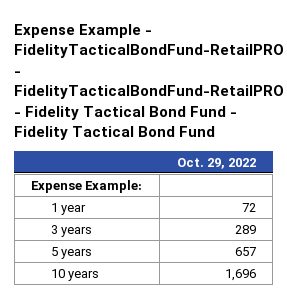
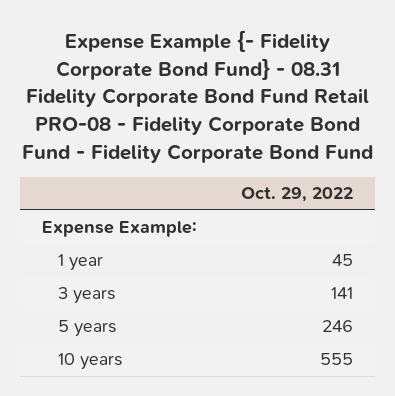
[14,23,285,141] Expense Example - FidelityTacticalBondFund-RetailPRO - FidelityTacticalBondFund-RetailPRO - Fidelity Tactical Bond Fund - Fidelity Tactical Bond Fund -> [21,29,373,164] Expense Example {- Fidelity Corporate Bond Fund} - 08.31 Fidelity Corporate Bond Fund Retail PRO-08 - Fidelity Corporate Bond Fund - Fidelity Corporate Bond Fund
[241,202,256,212] 72 -> [332,254,354,267] 45
[234,224,256,234] 289 -> [331,287,354,300] 141
[234,246,256,256] 657 -> [322,320,354,333] 246
[224,268,256,281] 1,696 -> [320,353,354,366] 555

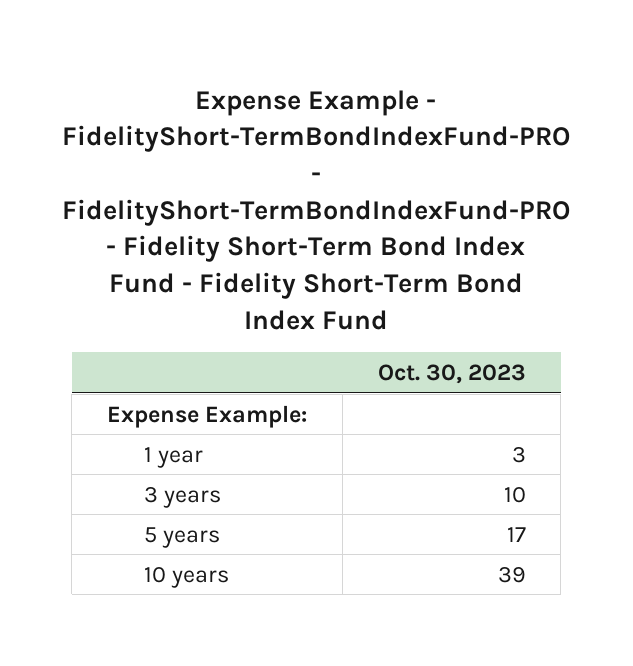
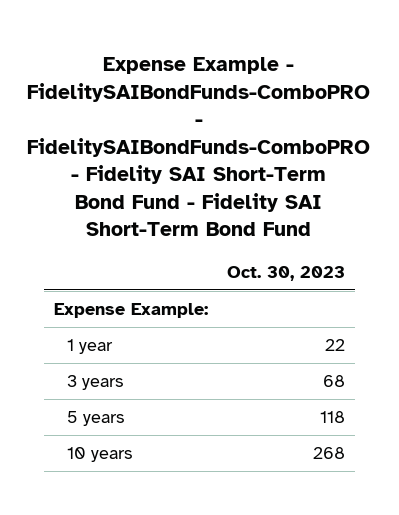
[62,89,571,330] Expense Example - FidelityShort-TermBondIndexFund-PRO - FidelityShort-TermBondIndexFund-PRO - Fidelity Short-Term Bond Index Fund - Fidelity Short-Term Bond Index Fund -> [27,57,371,236] Expense Example - FidelitySAIBondFunds-ComboPRO - FidelitySAIBondFunds-ComboPRO - Fidelity SAI Short-Term Bond Fund - Fidelity SAI Short-Term Bond Fund
[511,446,526,463] 3 -> [325,339,346,352] 22
[503,486,526,503] 10 -> [323,375,346,388] 68
[506,526,526,542] 17 -> [320,411,346,424] 118
[497,566,526,583] 39 -> [313,447,346,460] 268

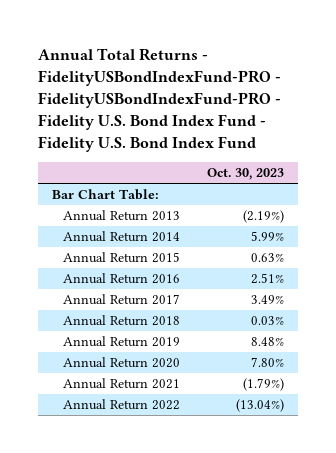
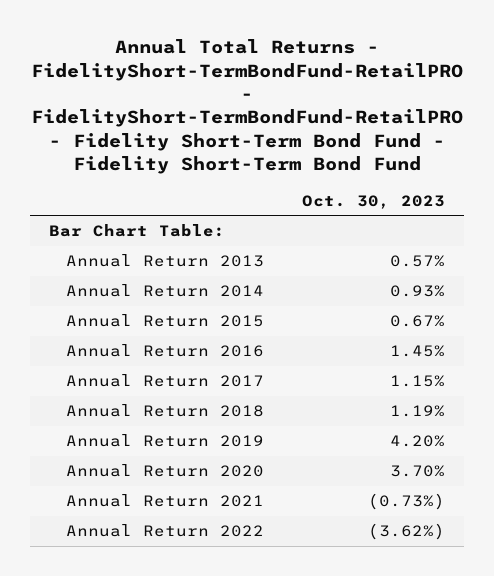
[38,48,282,152] Annual Total Returns - FidelityUSBondIndexFund-PRO - FidelityUSBondIndexFund-PRO - Fidelity U.S. Bond Index Fund - Fidelity U.S. Bond Index Fund -> [31,39,464,175] Annual Total Returns - FidelityShort-TermBondFund-RetailPRO - FidelityShort-TermBondFund-RetailPRO - Fidelity Short-Term Bond Fund - Fidelity Short-Term Bond Fund
[243,210,285,224] (2.19%) -> [389,255,445,268] 0.57%
[251,231,285,242] 5.99% -> [389,285,445,298] 0.93%
[251,253,285,263] 0.63% -> [389,315,445,328] 0.67%
[251,273,285,285] 2.51% -> [389,345,445,358] 1.45%
[251,295,285,305] 3.49% -> [389,375,445,388] 1.15%
[251,316,285,326] 0.03% -> [389,405,445,418] 1.19%
[251,337,285,347] 8.48% -> [389,435,445,448] 4.20%
[251,357,285,368] 7.80% -> [389,465,445,478] 3.70%
[243,378,285,392] (1.79%) -> [367,493,445,511] (0.73%)
[236,399,285,413] (13.04%) -> [367,523,445,541] (3.62%)

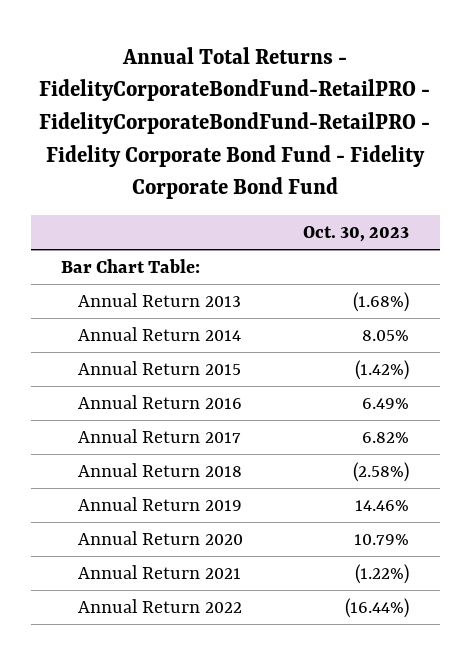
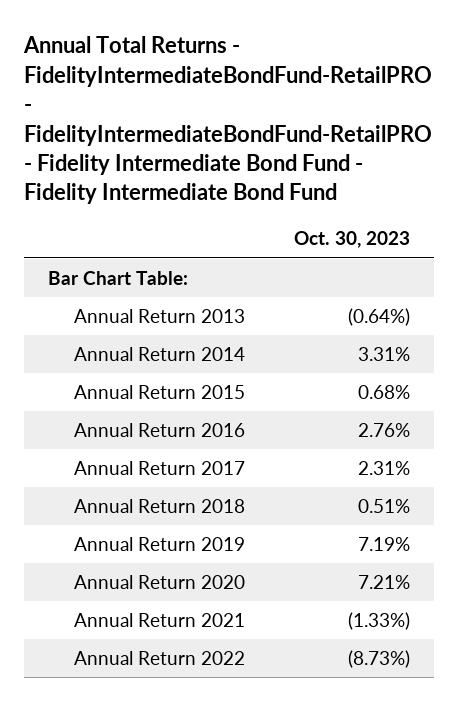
[39,46,431,200] Annual Total Returns - FidelityCorporateBondFund-RetailPRO - FidelityCorporateBondFund-RetailPRO - Fidelity Corporate Bond Fund - Fidelity Corporate Bond Fund -> [22,36,432,205] Annual Total Returns - FidelityIntermediateBondFund-RetailPRO - FidelityIntermediateBondFund-RetailPRO - Fidelity Intermediate Bond Fund - Fidelity Intermediate Bond Fund
[353,291,410,312] (1.68%) -> [347,307,410,326] (0.64%)
[362,329,410,341] 8.05% -> [357,346,410,361] 3.31%
[355,359,410,380] (1.42%) -> [357,384,410,399] 0.68%
[362,397,410,409] 6.49% -> [357,422,410,437] 2.76%
[362,431,410,443] 6.82% -> [357,460,410,475] 2.31%
[353,461,410,482] (2.58%) -> [357,498,410,513] 0.51%
[355,499,410,511] 14.46% -> [357,536,410,551] 7.19%
[354,533,410,545] 10.79% -> [357,574,410,589] 7.21%
[355,563,410,584] (1.22%) -> [347,611,410,630] (1.33%)
[345,597,410,618] (16.44%) -> [347,649,410,668] (8.73%)

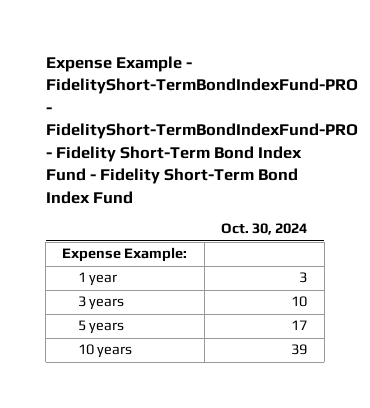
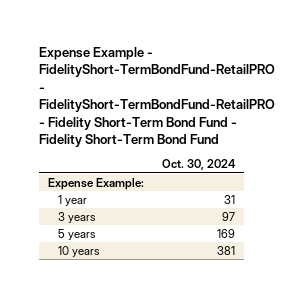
[45,55,358,204] Expense Example - FidelityShort-TermBondIndexFund-PRO - FidelityShort-TermBondIndexFund-PRO - Fidelity Short-Term Bond Index Fund - Fidelity Short-Term Bond Index Fund -> [39,46,276,148] Expense Example - FidelityShort-TermBondFund-RetailPRO - FidelityShort-TermBondFund-RetailPRO - Fidelity Short-Term Bond Fund - Fidelity Short-Term Bond Fund
[299,272,308,284] 3 -> [224,194,236,204] 31
[291,296,308,308] 10 -> [222,211,236,221] 97
[291,320,308,331] 17 -> [217,228,236,238] 169
[291,344,308,356] 39 -> [217,245,236,255] 381

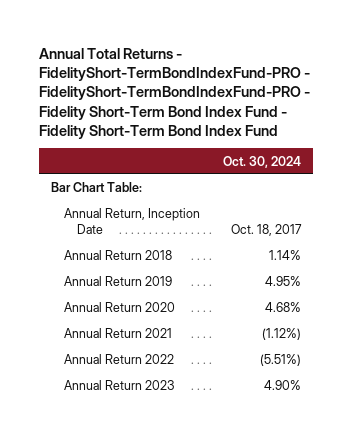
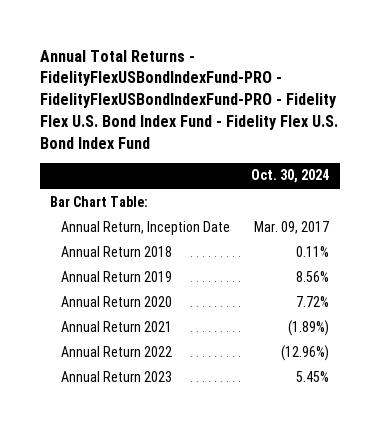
[39,47,311,139] Annual Total Returns - FidelityShort-TermBondIndexFund-PRO - FidelityShort-TermBondIndexFund-PRO - Fidelity Short-Term Bond Index Fund - Fidelity Short-Term Bond Index Fund -> [39,49,338,149] Annual Total Returns - FidelityFlexUSBondIndexFund-PRO - FidelityFlexUSBondIndexFund-PRO - Fidelity Flex U.S. Bond Index Fund - Fidelity Flex U.S. Bond Index Fund
[231,224,303,237] Oct. 18, 2017 -> [254,220,330,234] Mar. 09, 2017
[269,250,302,261] 1.14% -> [296,245,330,257] 0.11%
[265,276,302,287] 4.95% -> [296,270,330,282] 8.56%
[265,302,302,313] 4.68% -> [296,295,330,307] 7.72%
[262,328,302,341] (1.12%) -> [288,319,330,336] (1.89%)
[260,354,302,367] (5.51%) -> [281,344,330,361] (12.96%)
[264,380,302,391] 4.90% -> [296,370,330,382] 5.45%

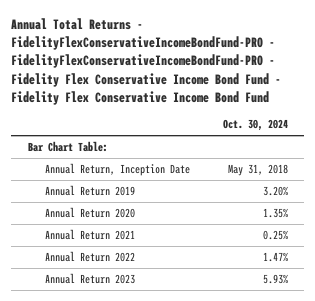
[39,49,338,149] Annual Total Returns - FidelityFlexUSBondIndexFund-PRO - FidelityFlexUSBondIndexFund-PRO - Fidelity Flex U.S. Bond Index Fund - Fidelity Flex U.S. Bond Index Fund -> [11,18,282,105] Annual Total Returns - FidelityFlexConservativeIncomeBondFund-PRO - FidelityFlexConservativeIncomeBondFund-PRO - Fidelity Flex Conservative Income Bond Fund - Fidelity Flex Conservative Income Bond Fund
[61,245,173,257] Annual Return 2018 -> none
[254,220,330,234] Mar. 09, 2017 -> [227,163,288,176] May 31, 2018
[296,270,330,282] 8.56% -> [262,185,288,196] 3.20%
[296,295,330,307] 7.72% -> [262,207,288,218] 1.35%
[288,319,330,336] (1.89%) -> [262,229,288,240] 0.25%
[281,344,330,361] (12.96%) -> [262,251,288,262] 1.47%
[296,370,330,382] 5.45% -> [262,273,288,284] 5.93%

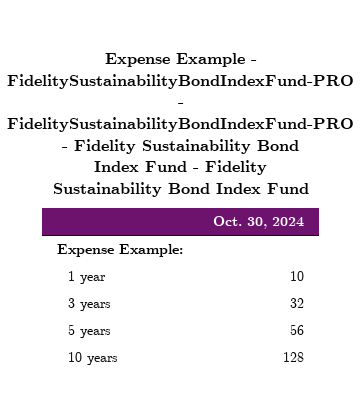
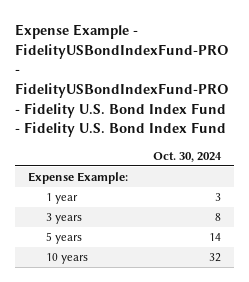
[6,53,354,197] Expense Example - FidelitySustainabilityBondIndexFund-PRO - FidelitySustainabilityBondIndexFund-PRO - Fidelity Sustainability Bond Index Fund - Fidelity Sustainability Bond Index Fund -> [15,23,230,138] Expense Example - FidelityUSBondIndexFund-PRO - FidelityUSBondIndexFund-PRO - Fidelity U.S. Bond Index Fund - Fidelity U.S. Bond Index Fund
[289,271,304,282] 10 -> [215,193,222,202] 3
[289,298,304,309] 32 -> [215,213,222,222] 8
[289,324,304,336] 56 -> [209,233,222,242] 14
[282,352,304,363] 128 -> [209,253,222,263] 32

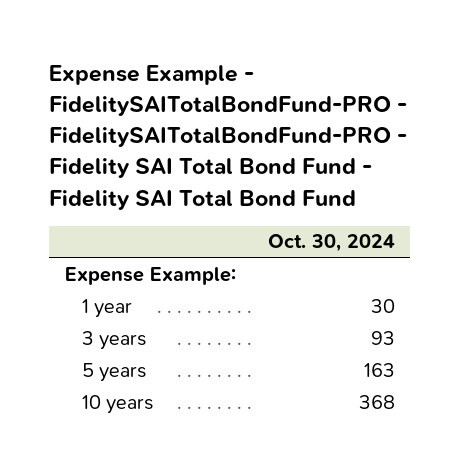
[15,23,230,138] Expense Example - FidelityUSBondIndexFund-PRO - FidelityUSBondIndexFund-PRO - Fidelity U.S. Bond Index Fund - Fidelity U.S. Bond Index Fund -> [49,64,408,210] Expense Example - FidelitySAITotalBondFund-PRO - FidelitySAITotalBondFund-PRO - Fidelity SAI Total Bond Fund - Fidelity SAI Total Bond Fund
[215,193,222,202] 3 -> [370,298,395,313] 30
[215,213,222,222] 8 -> [370,330,395,345] 93
[209,233,222,242] 14 -> [363,362,395,377] 163
[209,253,222,263] 32 -> [358,394,395,409] 368

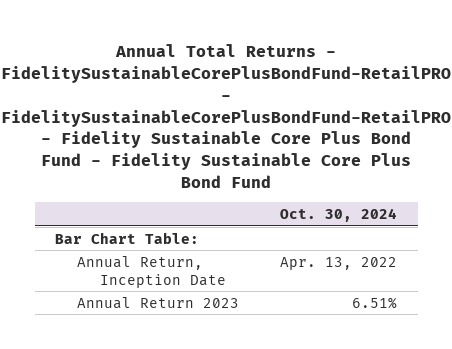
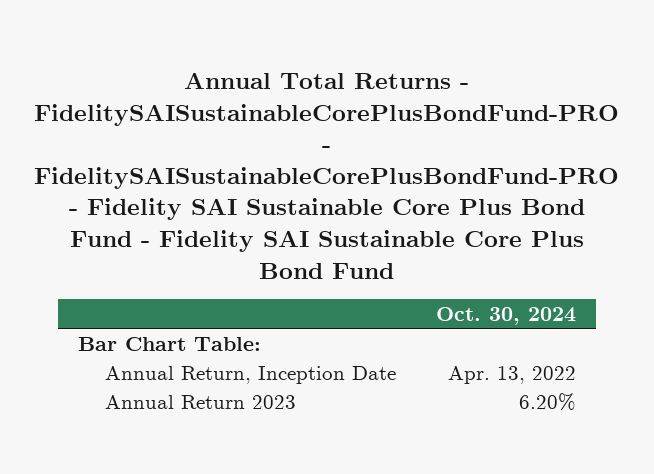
[1,43,452,189] Annual Total Returns - FidelitySustainableCorePlusBondFund-RetailPRO - FidelitySustainableCorePlusBondFund-RetailPRO - Fidelity Sustainable Core Plus Bond Fund - Fidelity Sustainable Core Plus Bond Fund -> [34,72,620,279] Annual Total Returns - FidelitySAISustainableCorePlusBondFund-PRO - FidelitySAISustainableCorePlusBondFund-PRO - Fidelity SAI Sustainable Core Plus Bond Fund - Fidelity SAI Sustainable Core Plus Bond Fund
[352,296,398,309] 6.51% -> [519,392,577,411] 6.20%

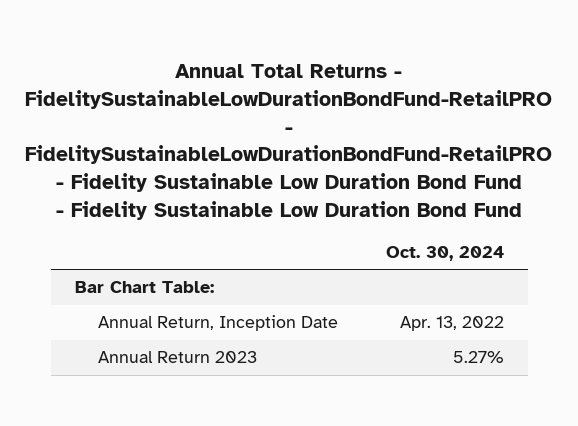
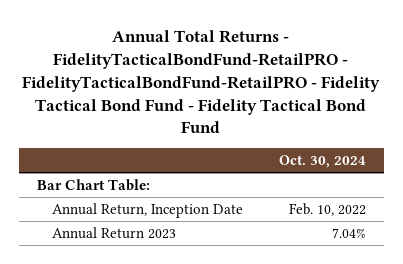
[25,64,553,220] Annual Total Returns - FidelitySustainableLowDurationBondFund-RetailPRO - FidelitySustainableLowDurationBondFund-RetailPRO - Fidelity Sustainable Low Duration Bond Fund - Fidelity Sustainable Low Duration Bond Fund -> [22,29,381,134] Annual Total Returns - FidelityTacticalBondFund-RetailPRO - FidelityTacticalBondFund-RetailPRO - Fidelity Tactical Bond Fund - Fidelity Tactical Bond Fund
[399,316,504,332] Apr. 13, 2022 -> [289,202,367,216] Feb. 10, 2022
[452,351,504,364] 5.27% -> [332,227,367,238] 7.04%

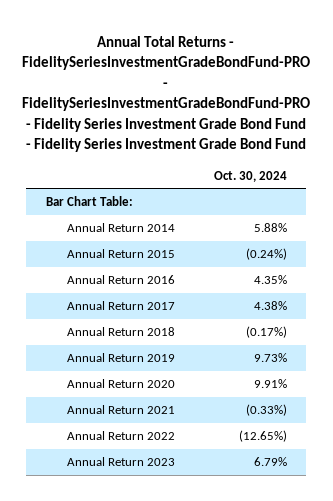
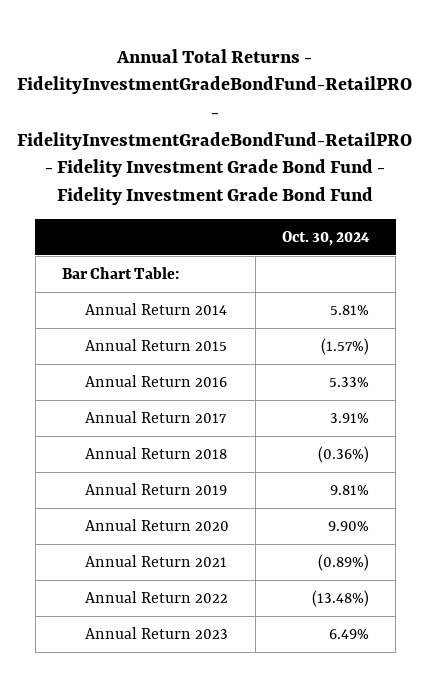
[22,35,311,153] Annual Total Returns - FidelitySeriesInvestmentGradeBondFund-PRO - FidelitySeriesInvestmentGradeBondFund-PRO - Fidelity Series Investment Grade Bond Fund - Fidelity Series Investment Grade Bond Fund -> [17,48,413,205] Annual Total Returns - FidelityInvestmentGradeBondFund-RetailPRO - FidelityInvestmentGradeBondFund-RetailPRO - Fidelity Investment Grade Bond Fund - Fidelity Investment Grade Bond Fund
[253,223,287,233] 5.88% -> [330,305,370,316] 5.81%
[245,248,287,261] (0.24%) -> [321,338,370,356] (1.57%)
[253,275,287,285] 4.35% -> [329,377,370,388] 5.33%
[253,301,287,311] 4.38% -> [330,413,370,424] 3.91%
[245,326,287,339] (0.17%) -> [318,446,370,464] (0.36%)
[253,353,287,363] 9.73% -> [330,485,370,496] 9.81%
[253,379,287,389] 9.91% -> [328,521,370,532] 9.90%
[245,404,287,417] (0.33%) -> [318,554,370,572] (0.89%)
[238,430,287,443] (12.65%) -> [312,590,370,608] (13.48%)
[253,457,287,467] 6.79% -> [329,629,370,640] 6.49%

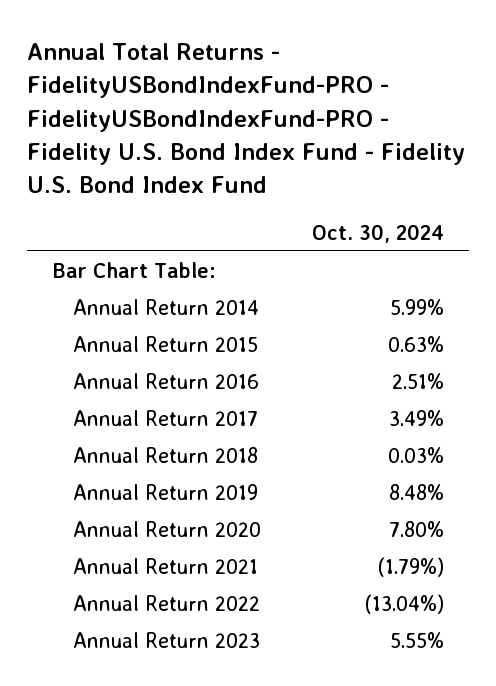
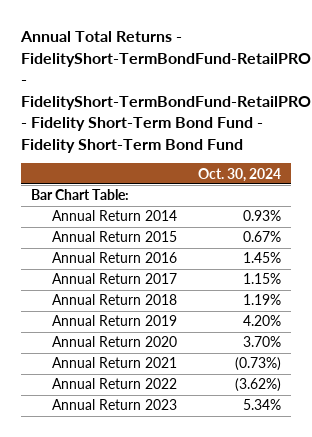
[27,43,466,193] Annual Total Returns - FidelityUSBondIndexFund-PRO - FidelityUSBondIndexFund-PRO - Fidelity U.S. Bond Index Fund - Fidelity U.S. Bond Index Fund -> [19,31,311,153] Annual Total Returns - FidelityShort-TermBondFund-RetailPRO - FidelityShort-TermBondFund-RetailPRO - Fidelity Short-Term Bond Fund - Fidelity Short-Term Bond Fund
[389,298,444,315] 5.99% -> [242,210,281,222] 0.93%
[387,335,444,352] 0.63% -> [242,231,281,243] 0.67%
[391,372,444,389] 2.51% -> [242,252,281,264] 1.45%
[388,409,444,426] 3.49% -> [242,273,281,285] 1.15%
[387,446,444,463] 0.03% -> [242,294,281,306] 1.19%
[388,483,444,500] 8.48% -> [242,315,281,327] 4.20%
[388,520,444,537] 7.80% -> [242,336,281,348] 3.70%
[377,556,444,577] (1.79%) -> [234,357,281,372] (0.73%)
[364,593,444,614] (13.04%) -> [234,378,281,393] (3.62%)
[389,631,444,648] 5.55% -> [242,399,281,411] 5.34%

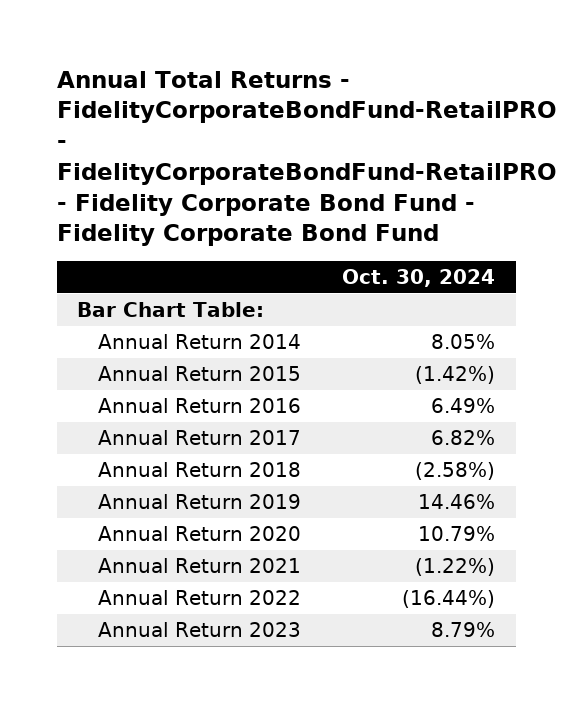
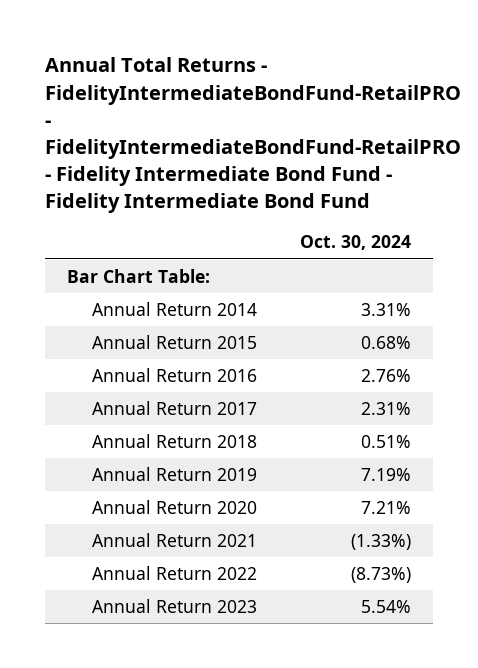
[56,70,557,247] Annual Total Returns - FidelityCorporateBondFund-RetailPRO - FidelityCorporateBondFund-RetailPRO - Fidelity Corporate Bond Fund - Fidelity Corporate Bond Fund -> [45,57,462,213] Annual Total Returns - FidelityIntermediateBondFund-RetailPRO - FidelityIntermediateBondFund-RetailPRO - Fidelity Intermediate Bond Fund - Fidelity Intermediate Bond Fund
[431,334,496,350] 8.05% -> [361,302,412,316] 3.31%
[415,366,496,385] (1.42%) -> [361,335,412,349] 0.68%
[431,398,496,414] 6.49% -> [361,368,412,382] 2.76%
[431,430,496,446] 6.82% -> [361,401,412,415] 2.31%
[415,462,496,481] (2.58%) -> [361,434,412,448] 0.51%
[418,494,496,510] 14.46% -> [361,467,412,481] 7.19%
[418,526,496,542] 10.79% -> [361,500,412,514] 7.21%
[415,558,496,577] (1.22%) -> [351,533,412,550] (1.33%)
[402,590,496,609] (16.44%) -> [351,566,412,583] (8.73%)
[431,622,496,638] 8.79% -> [361,599,412,613] 5.54%

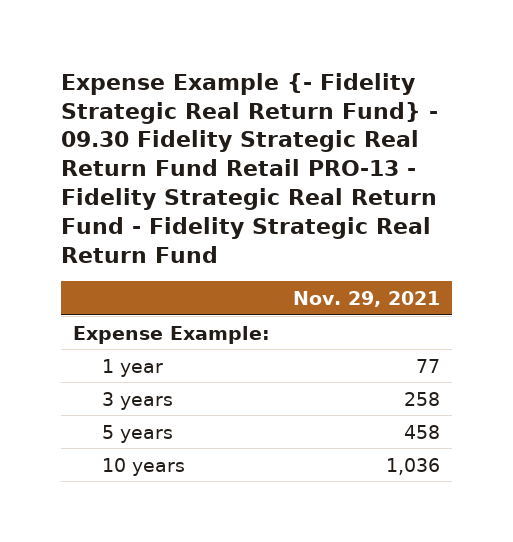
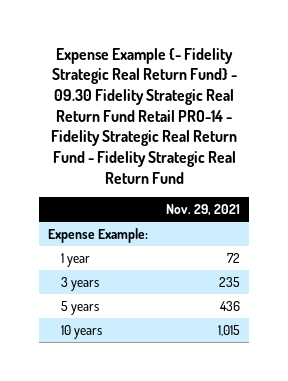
[60,72,438,263] Expense Example {- Fidelity Strategic Real Return Fund} - 09.30 Fidelity Strategic Real Return Fund Retail PRO-13 - Fidelity Strategic Real Return Fund - Fidelity Strategic Real Return Fund -> [50,47,237,184] Expense Example {- Fidelity Strategic Real Return Fund} - 09.30 Fidelity Strategic Real Return Fund Retail PRO-14 - Fidelity Strategic Real Return Fund - Fidelity Strategic Real Return Fund
[416,358,441,373] 77 -> [226,252,240,263] 72
[404,391,441,406] 258 -> [218,276,240,287] 235
[404,424,441,439] 458 -> [219,300,240,311] 436
[386,457,441,475] 1,036 -> [217,324,240,336] 1,015

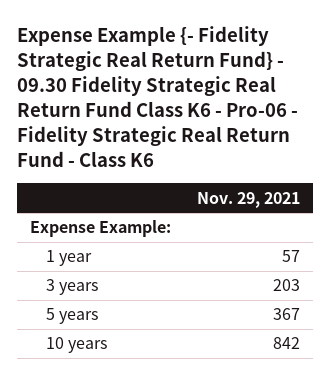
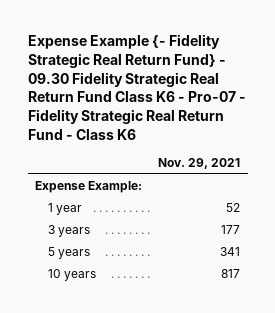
[16,25,298,168] Expense Example {- Fidelity Strategic Real Return Fund} - 09.30 Fidelity Strategic Real Return Fund Class K6 - Pro-06 - Fidelity Strategic Real Return Fund - Class K6 -> [27,34,246,140] Expense Example {- Fidelity Strategic Real Return Fund} - 09.30 Fidelity Strategic Real Return Fund Class K6 - Pro-07 - Fidelity Strategic Real Return Fund - Class K6
[282,250,301,263] 57 -> [225,203,240,213] 52
[273,279,301,292] 203 -> [220,225,240,235] 177
[273,308,301,321] 367 -> [219,247,240,257] 341
[273,337,301,350] 842 -> [220,269,240,279] 817

